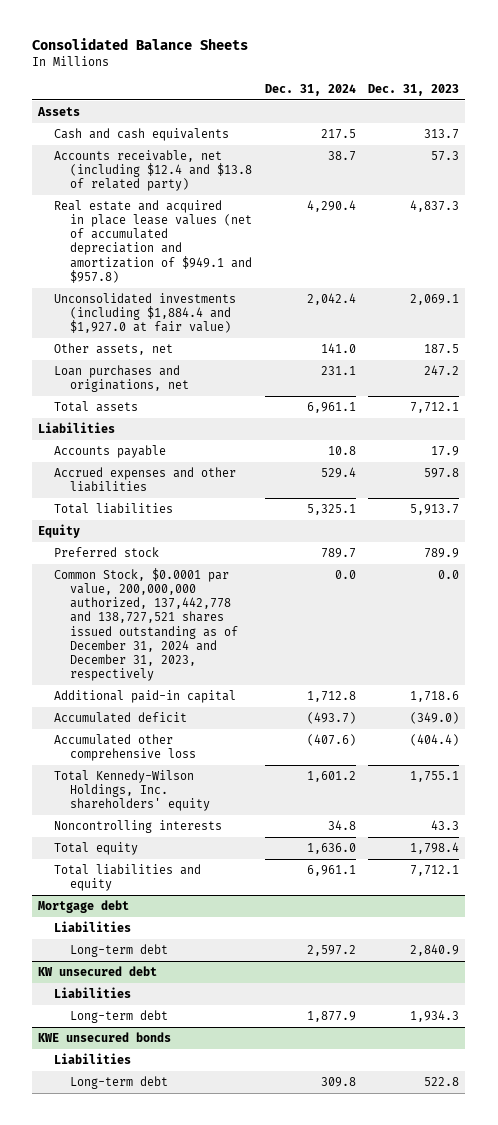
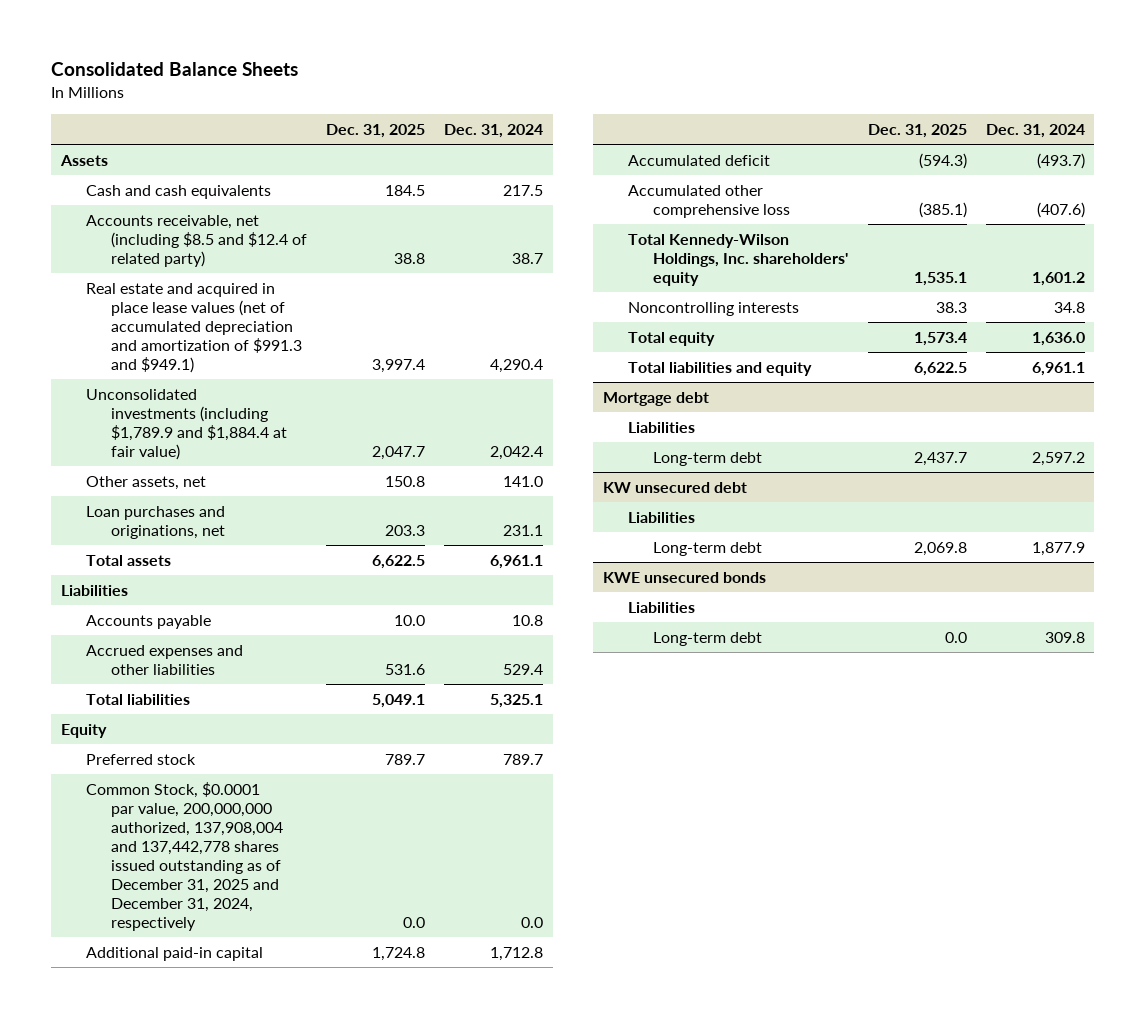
[368,83,460,96] Dec. 31, 2023 -> none
none -> [326,124,426,139] Dec. 31, 2025
[54,150,252,192] Accounts receivable, net (including $12.4 and $13.8 of related party) -> [86,214,308,267] Accounts receivable, net (including $8.5 and $12.4 of related party)
[54,200,252,283] Real estate and acquired in place lease values (net of accumulated depreciation and amortization of $949.1 and $957.8) -> [86,282,303,373] Real estate and acquired in place lease values (net of accumulated depreciation and amortization of $991.3 and $949.1)
[54,293,237,334] Unconsolidated investments (including $1,884.4 and $1,927.0 at fair value) -> [86,388,288,460] Unconsolidated investments (including $1,789.9 and $1,884.4 at fair value)
[54,568,238,681] Common Stock, $0.0001 par value, 200,000,000 authorized, 137,442,778 and 138,727,521 shares issued outstanding as of December 31, 2024 and December 31, 2023, respectively -> [86,781,284,931] Common Stock, $0.0001 par value, 200,000,000 authorized, 137,908,004 and 137,442,778 shares issued outstanding as of December 31, 2025 and December 31, 2024, respectively

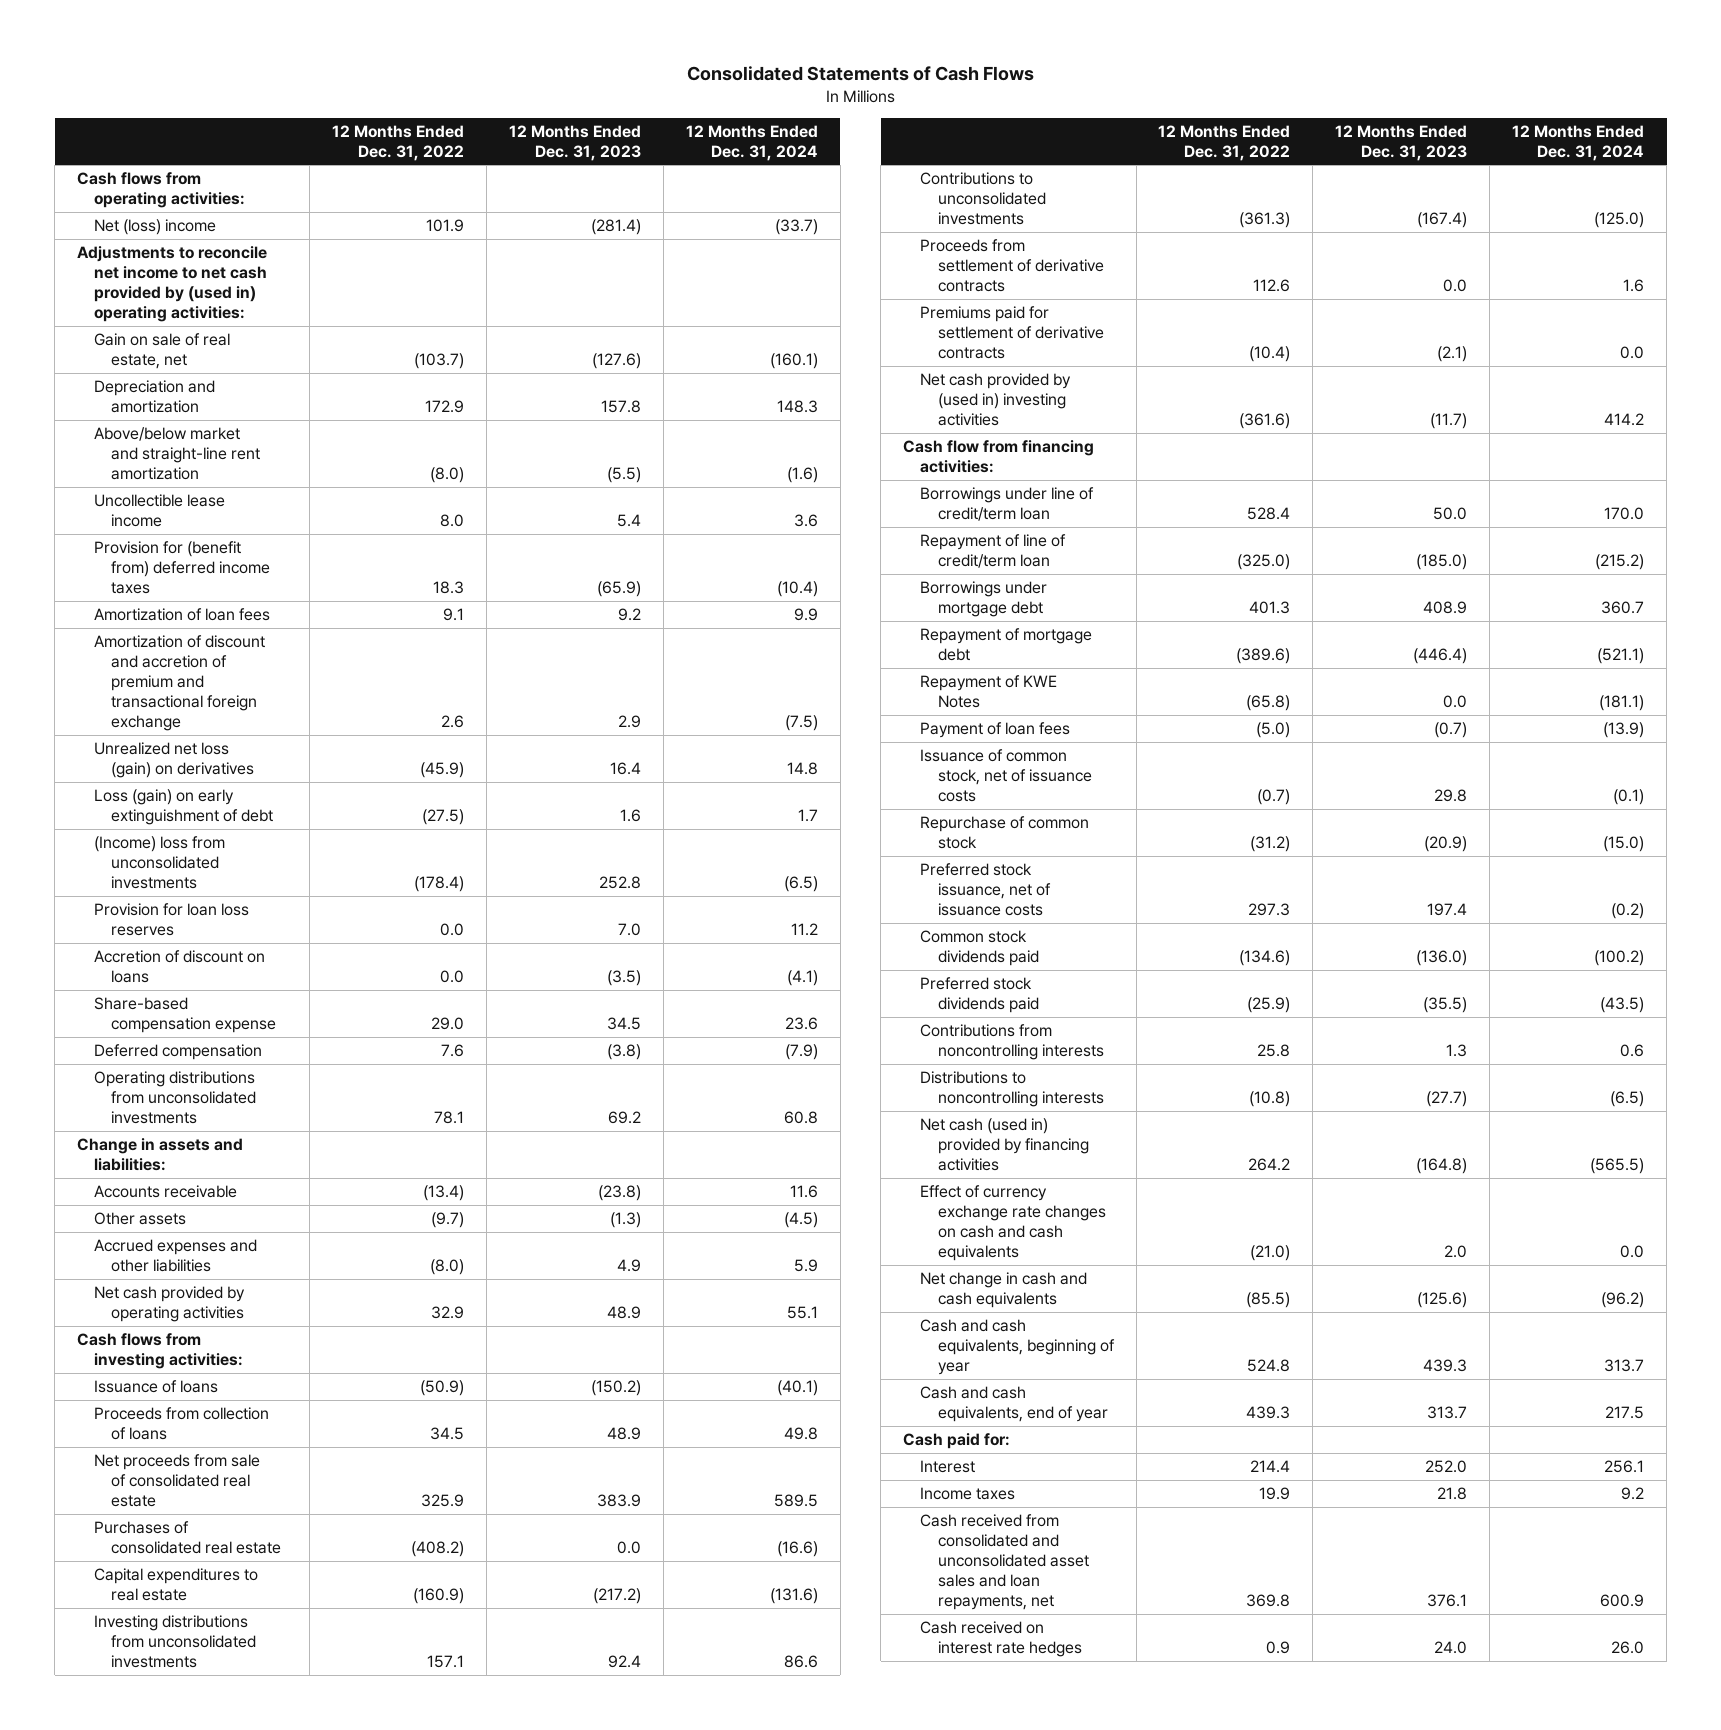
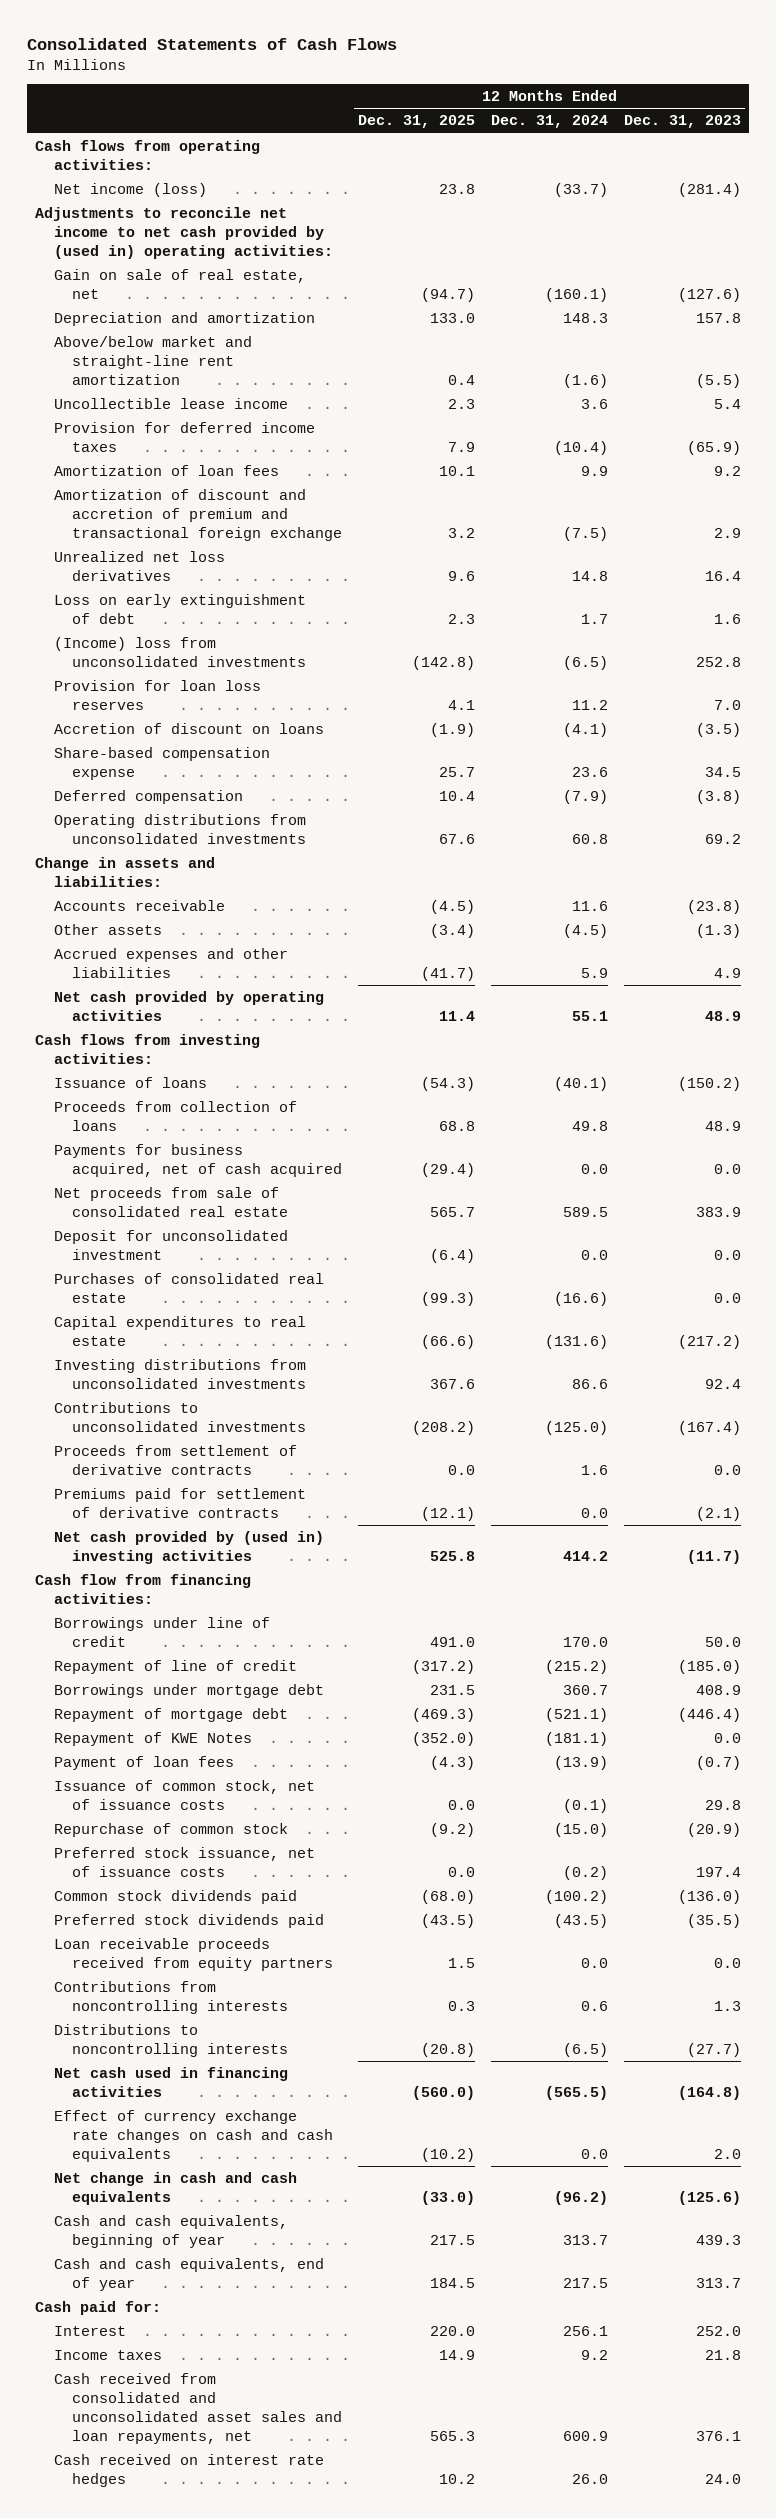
[332,124,465,161] 12 Months Ended Dec. 31, 2022 -> none
none -> [358,115,476,129] Dec. 31, 2025
[94,219,217,236] Net (loss) income -> [53,182,207,197] Net income (loss)
[94,541,271,595] Provision for (benefit from) deferred income taxes -> [53,421,315,452] Provision for deferred income taxes
[94,742,255,779] Unrealized net loss (gain) on derivatives -> [53,550,225,581] Unrealized net loss derivatives
[94,789,274,826] Loss (gain) on early extinguishment of debt -> [53,593,306,624] Loss on early extinguishment of debt
none -> [53,1143,343,1177] Payments for business acquired, net of cash acquired
none -> [53,1229,288,1260] Deposit for unconsolidated investment
[920,487,1095,522] Borrowings under line of credit/term loan -> [53,1616,270,1647] Borrowings under line of credit
[920,534,1067,569] Repayment of line of credit/term loan -> [53,1659,297,1674] Repayment of line of credit
none -> [53,1937,334,1971] Loan receivable proceeds received from equity partners
[920,1118,1089,1172] Net cash (used in) provided by financing activities -> [53,2066,288,2097] Net cash used in financing activities

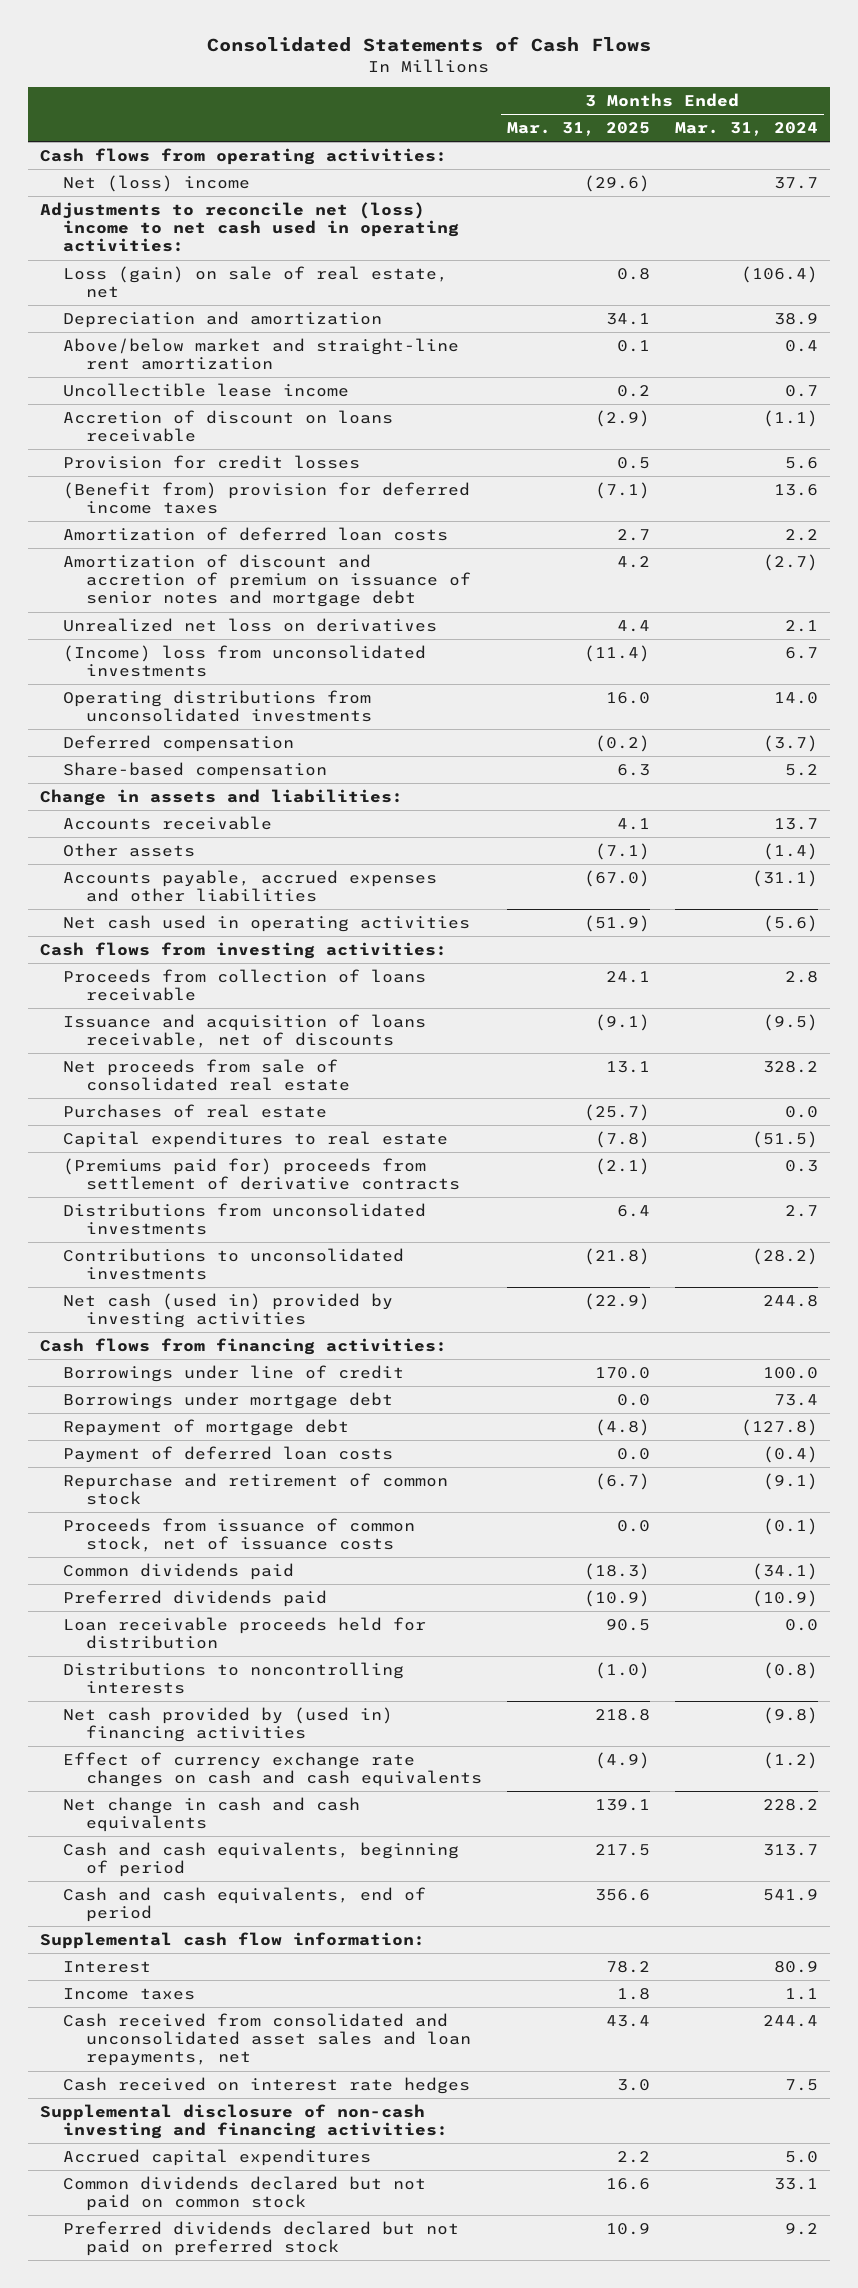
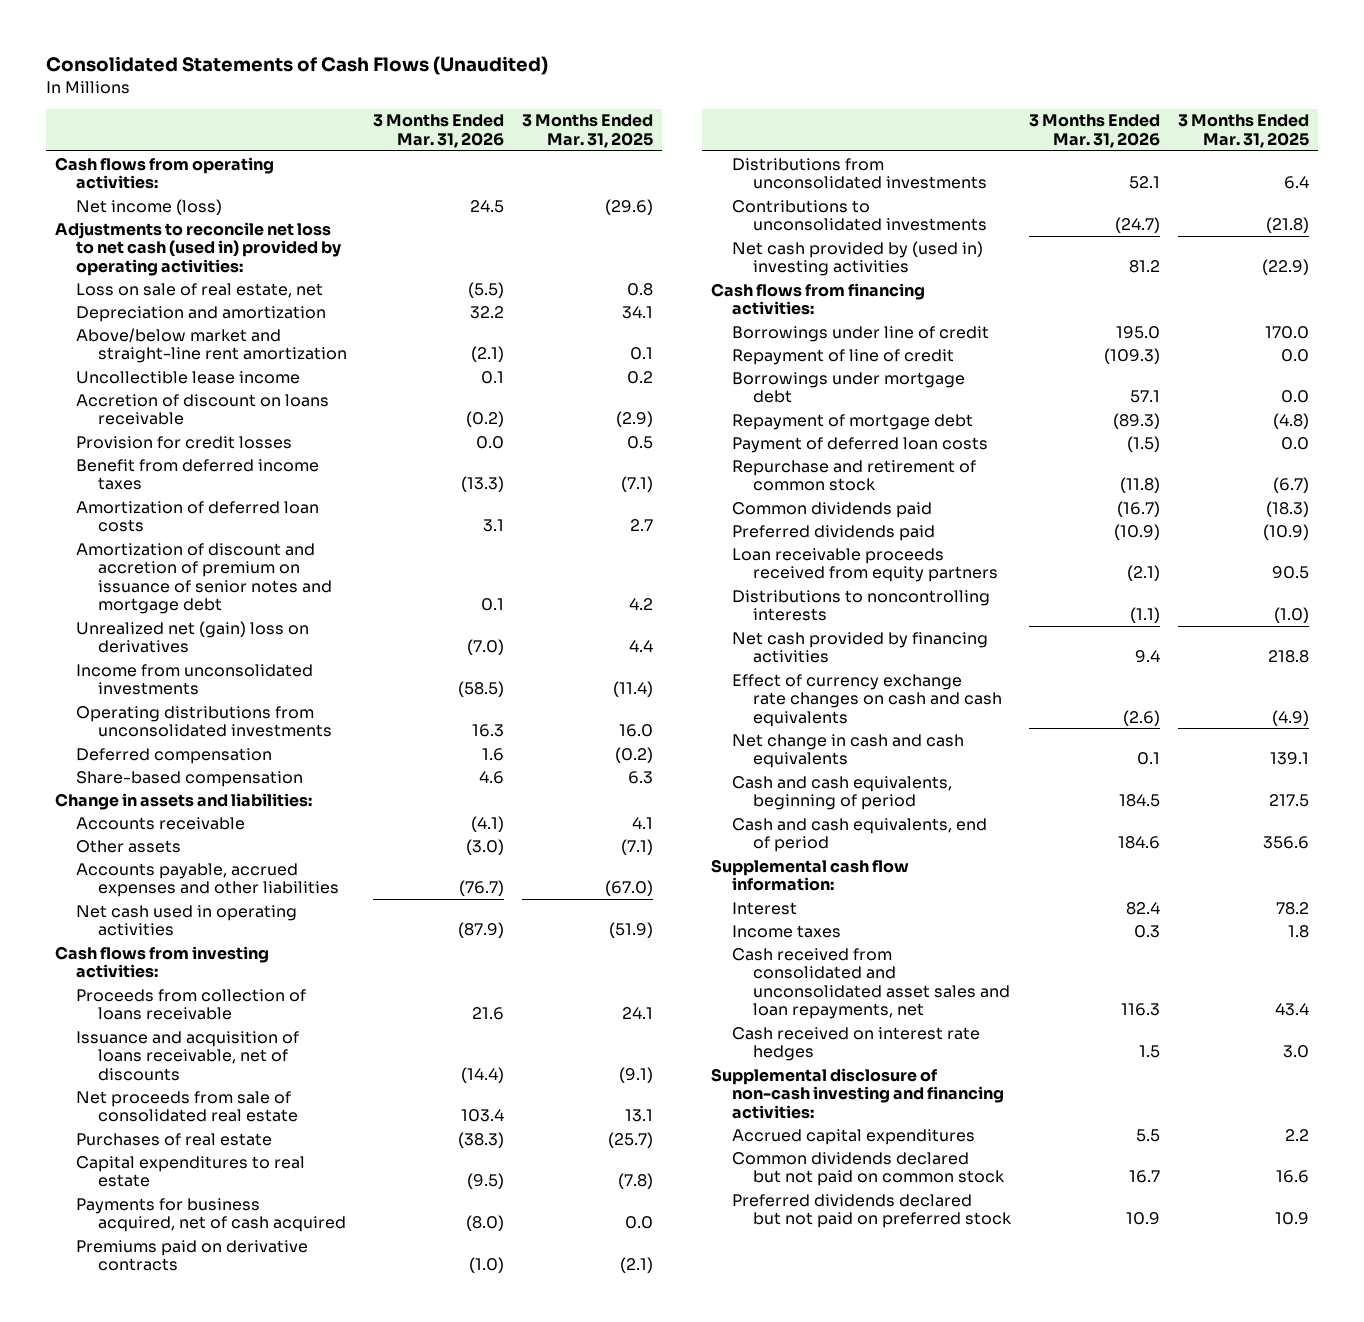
[207,36,652,53] Consolidated Statements of Cash Flows -> [46,56,549,76] Consolidated Statements of Cash Flows (Unaudited)
[674,122,818,137] Mar. 31, 2024 -> none
none -> [373,114,505,148] 3 Months Ended Mar. 31, 2026
[62,174,250,192] Net (loss) income -> [76,198,223,215] Net income (loss)
[40,201,459,253] Adjustments to reconcile net (loss) income to net cash used in operating activities: -> [55,221,342,276] Adjustments to reconcile net loss to net cash (used in) provided by operating activities:
[62,265,448,299] Loss (gain) on sale of real estate, net -> [76,282,324,298] Loss on sale of real estate, net
[62,481,470,515] (Benefit from) provision for deferred income taxes -> [76,458,320,491] Benefit from deferred income taxes
[62,617,437,632] Unrealized net loss on derivatives -> [76,620,310,654] Unrealized net (gain) loss on derivatives
[62,644,426,678] (Income) loss from unconsolidated investments -> [76,663,314,696] Income from unconsolidated investments
[62,1157,460,1191] (Premiums paid for) proceeds from settlement of derivative contracts -> none
none -> [76,1197,346,1233] Payments for business acquired, net of cash acquired
none -> [76,1239,309,1272] Premiums paid on derivative contracts
[62,1292,393,1329] Net cash (used in) provided by investing activities -> [731,240,983,277] Net cash provided by (used in) investing activities
none -> [731,348,954,365] Repayment of line of credit
[62,1517,415,1553] Proceeds from issuance of common stock, net of issuance costs -> none
[62,1616,426,1650] Loan receivable proceeds held for distribution -> none
none -> [731,547,999,583] Loan receivable proceeds received from equity partners
[62,1706,393,1743] Net cash provided by (used in) financing activities -> [731,631,988,664] Net cash provided by financing activities

